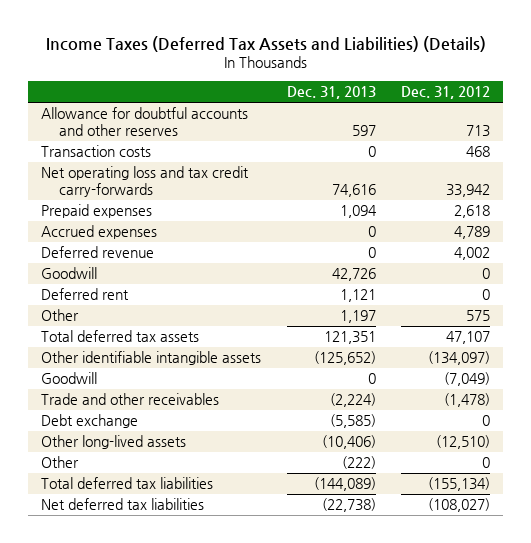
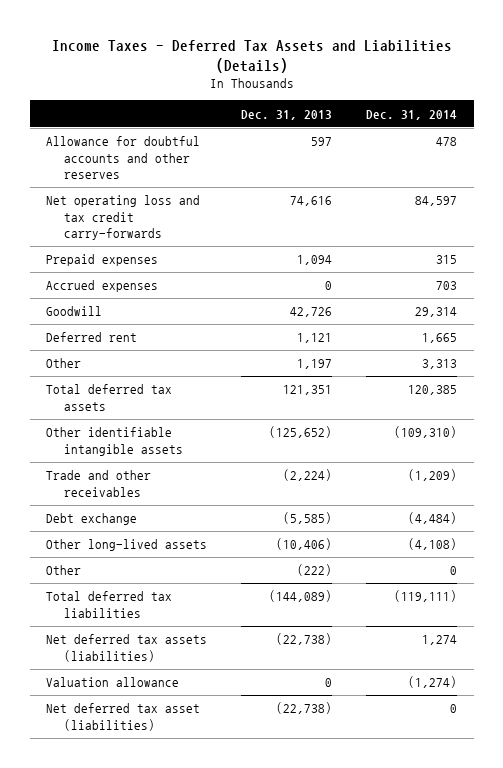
[45,36,486,53] Income Taxes (Deferred Tax Assets and Liabilities) (Details) -> [51,39,452,73] Income Taxes - Deferred Tax Assets and Liabilities (Details)
[401,86,491,100] Dec. 31, 2012 -> none
none -> [365,109,457,120] Dec. 31, 2014
[41,145,152,158] Transaction costs -> none
[41,246,155,259] Deferred revenue -> none
[41,372,98,385] Goodwill -> none
[41,498,205,511] Net deferred tax liabilities -> [46,634,208,662] Net deferred tax assets (liabilities)
none -> [46,677,180,688] Valuation allowance
none -> [46,703,201,731] Net deferred tax asset (liabilities)

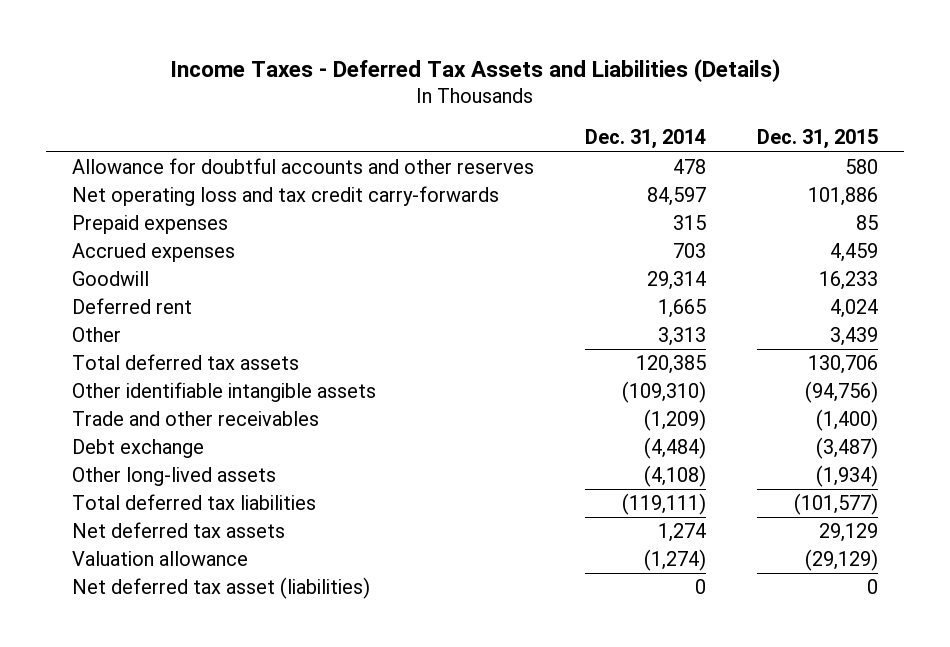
[241,109,333,120] Dec. 31, 2013 -> none
none -> [757,129,879,150] Dec. 31, 2015
[46,565,82,576] Other -> none
[46,634,208,662] Net deferred tax assets (liabilities) -> [71,522,285,539] Net deferred tax assets

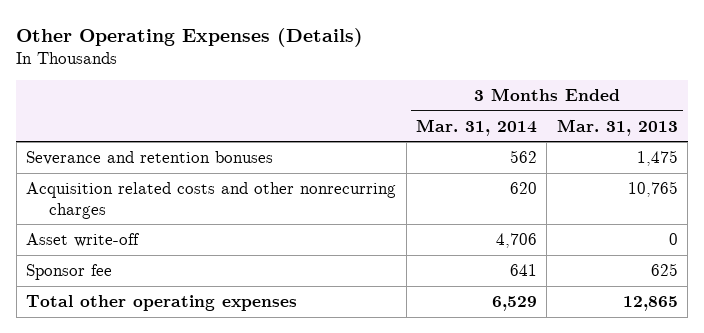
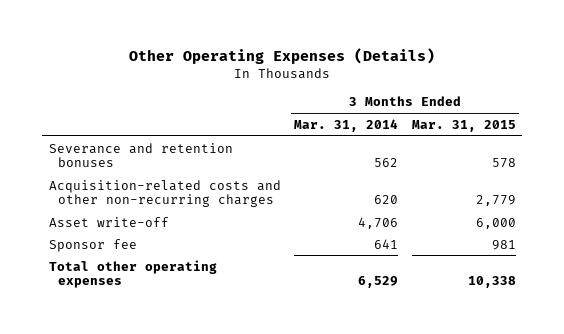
[556,118,678,136] Mar. 31, 2013 -> none
none -> [411,119,516,132] Mar. 31, 2015
[26,181,397,219] Acquisition related costs and other nonrecurring charges -> [48,179,281,208] Acquisition-related costs and other non-recurring charges

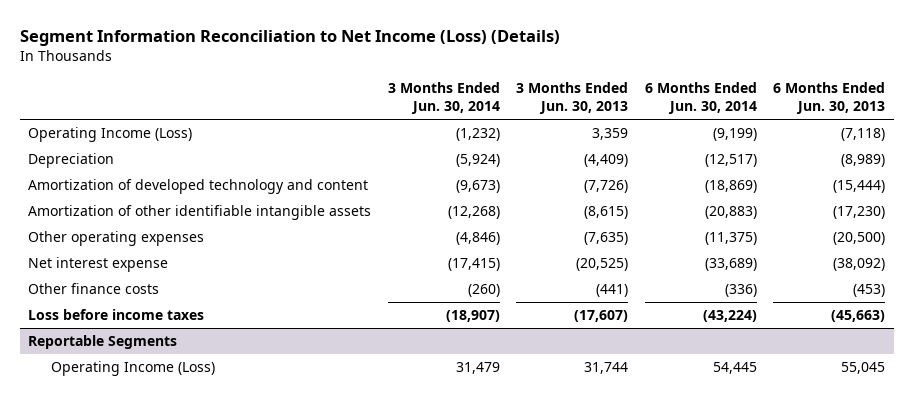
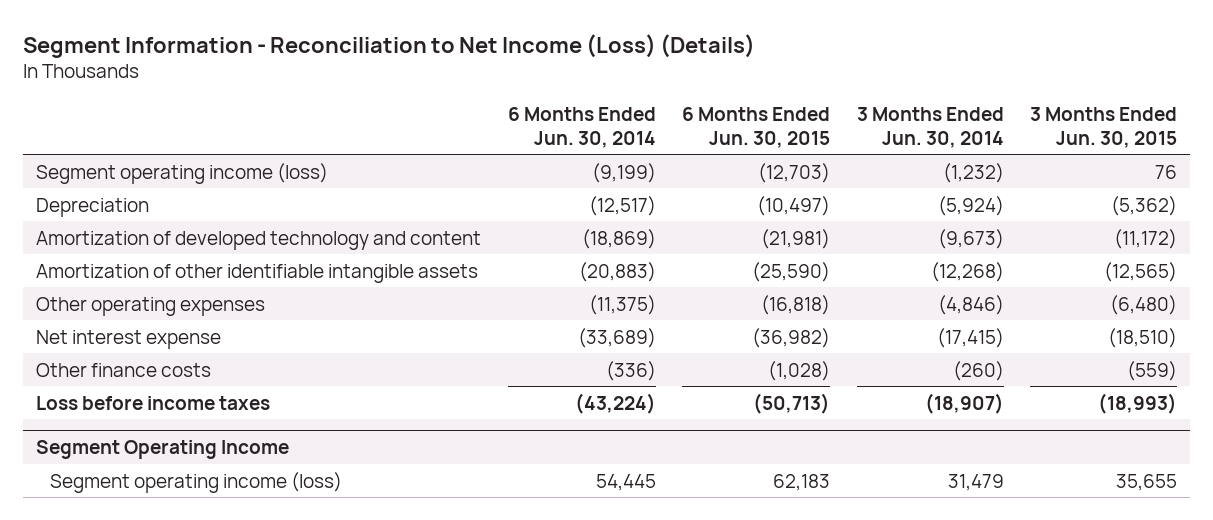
[19,29,560,46] Segment Information Reconciliation to Net Income (Loss) (Details) -> [23,33,756,58] Segment Information - Reconciliation to Net Income (Loss) (Details)
[516,82,629,115] 3 Months Ended Jun. 30, 2013 -> none
[773,82,886,115] 6 Months Ended Jun. 30, 2013 -> none
none -> [682,107,831,148] 6 Months Ended Jun. 30, 2015
none -> [1030,107,1178,148] 3 Months Ended Jun. 30, 2015
[28,127,193,143] Operating Income (Loss) -> [36,162,329,184] Segment operating income (loss)
[28,335,178,350] Reportable Segments -> none
none -> [36,440,290,460] Segment Operating Income
[50,361,215,377] Operating Income (Loss) -> [50,471,343,493] Segment operating income (loss)

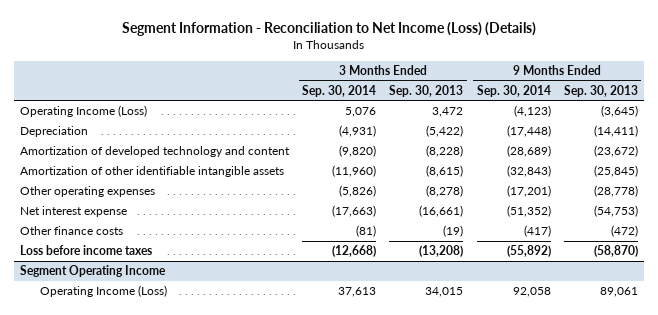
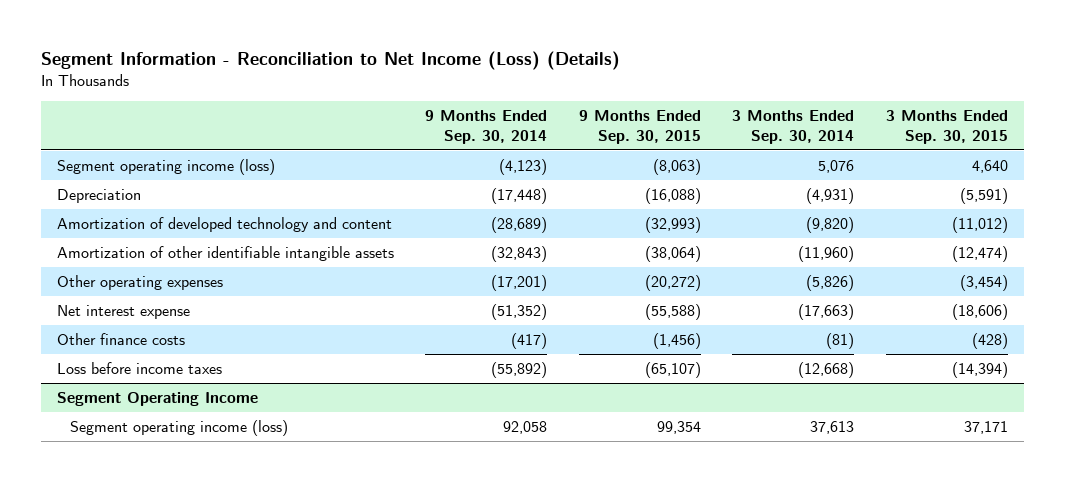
[389,84,464,97] Sep. 30, 2013 -> none
[563,84,638,97] Sep. 30, 2013 -> none
none -> [578,110,701,144] 9 Months Ended Sep. 30, 2015
none -> [885,110,1008,144] 3 Months Ended Sep. 30, 2015
[20,105,148,118] Operating Income (Loss) -> [56,158,275,175] Segment operating income (loss)
[39,285,167,298] Operating Income (Loss) -> [70,419,289,436] Segment operating income (loss)

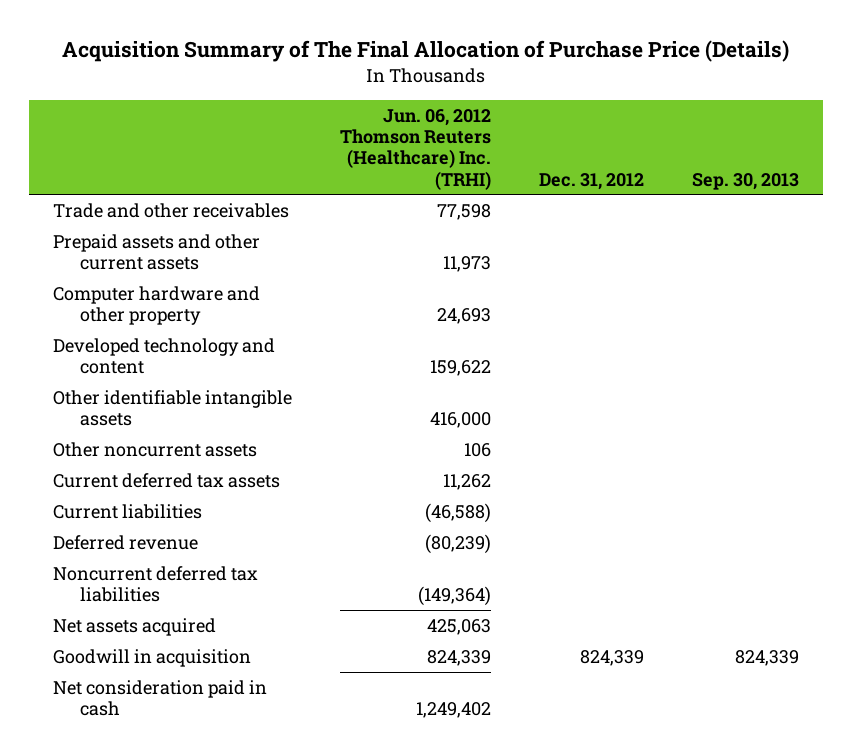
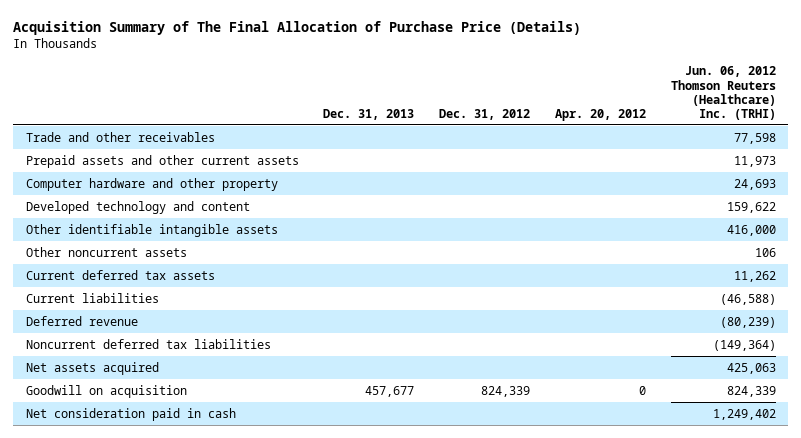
[691,172,799,190] Sep. 30, 2013 -> none
none -> [323,108,415,120] Dec. 31, 2013
none -> [554,108,646,121] Apr. 20, 2012
[52,648,251,667] Goodwill in acquisition -> [25,384,187,398] Goodwill on acquisition

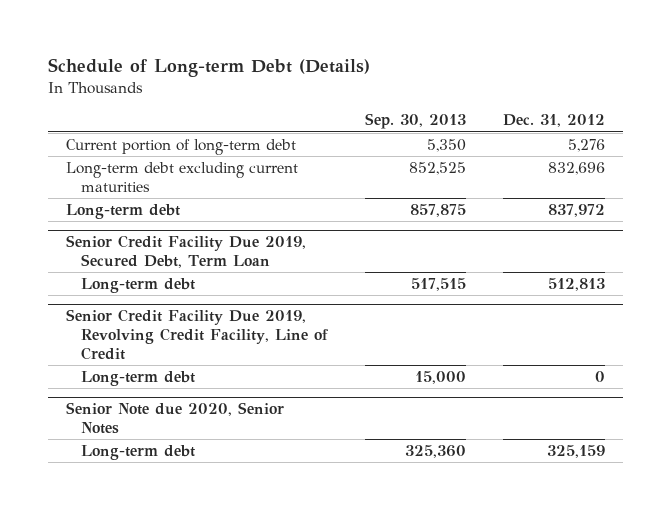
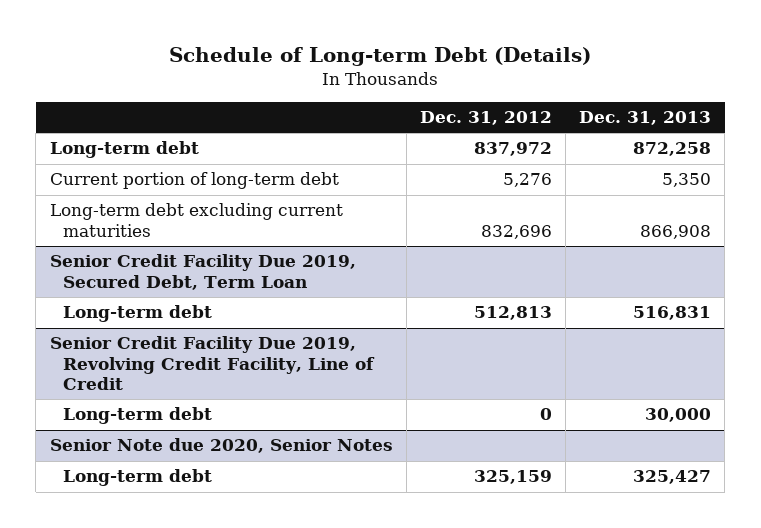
[364,113,466,130] Sep. 30, 2013 -> none
none -> [579,111,712,126] Dec. 31, 2013
[66,203,181,219] Long-term debt -> [49,141,199,159] Long-term debt

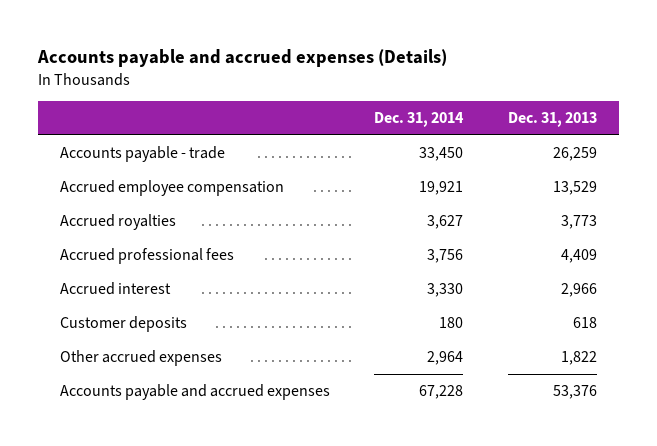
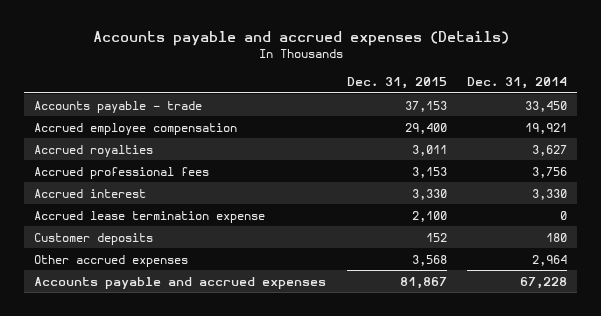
[507,112,597,128] Dec. 31, 2013 -> none
none -> [346,76,447,89] Dec. 31, 2015
none -> [34,210,266,223] Accrued lease termination expense

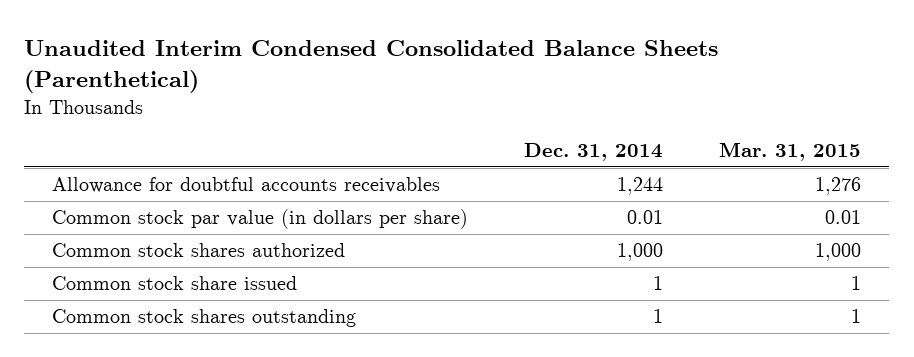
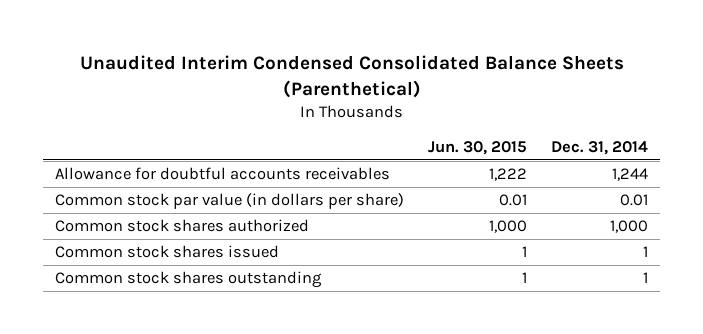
[719,142,862,162] Mar. 31, 2015 -> none
none -> [428,141,528,156] Jun. 30, 2015
[52,276,298,291] Common stock share issued -> [55,245,280,259] Common stock shares issued

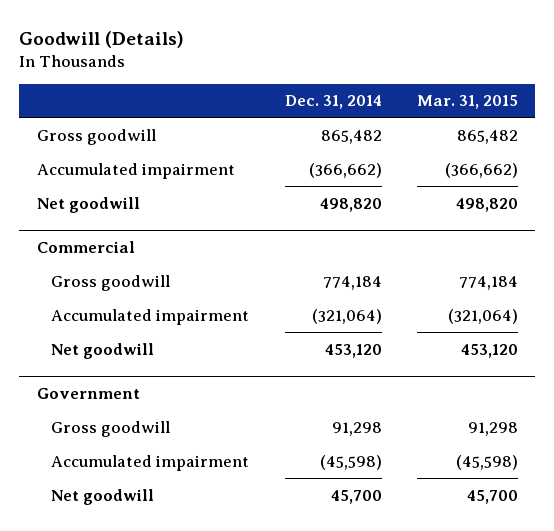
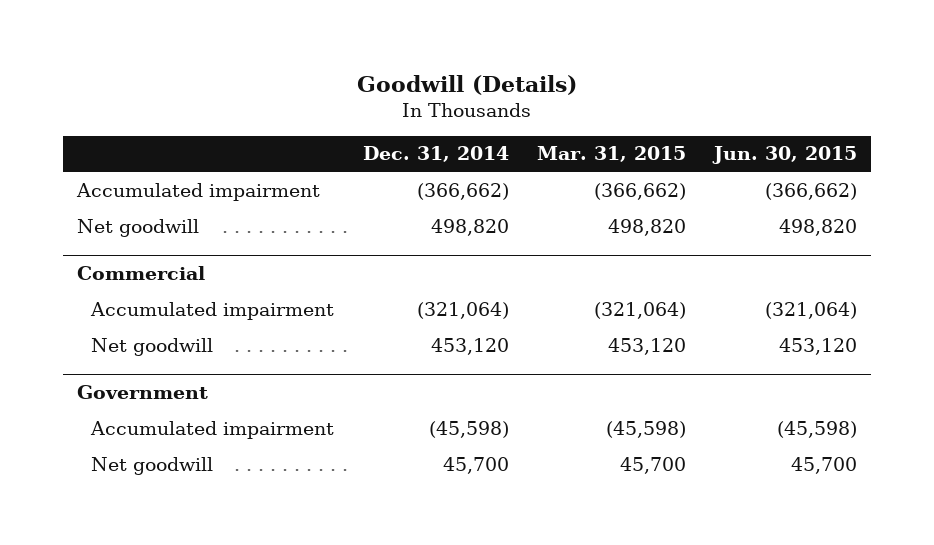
none -> [712,146,858,165] Jun. 30, 2015
[36,128,156,145] Gross goodwill -> none
[51,274,171,291] Gross goodwill -> none
[51,420,171,437] Gross goodwill -> none

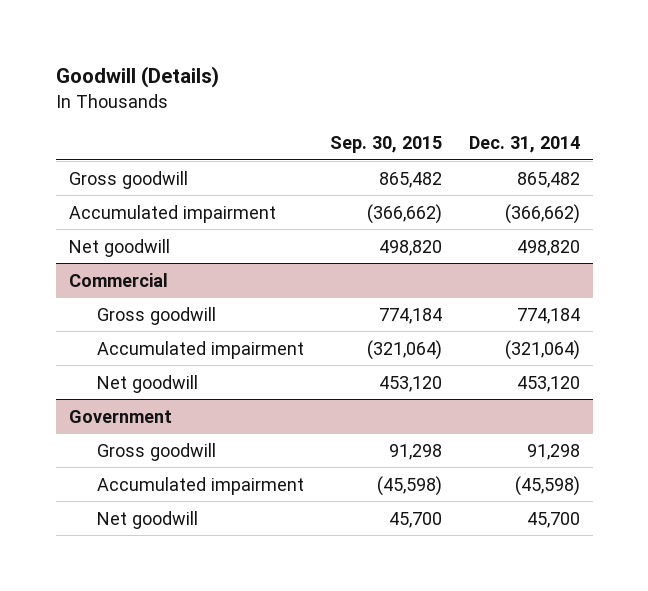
[536,146,686,163] Mar. 31, 2015 -> none
[712,146,858,165] Jun. 30, 2015 -> none
none -> [330,135,443,153] Sep. 30, 2015
none -> [68,170,188,189] Gross goodwill
none -> [97,306,217,325] Gross goodwill
none -> [97,442,217,461] Gross goodwill

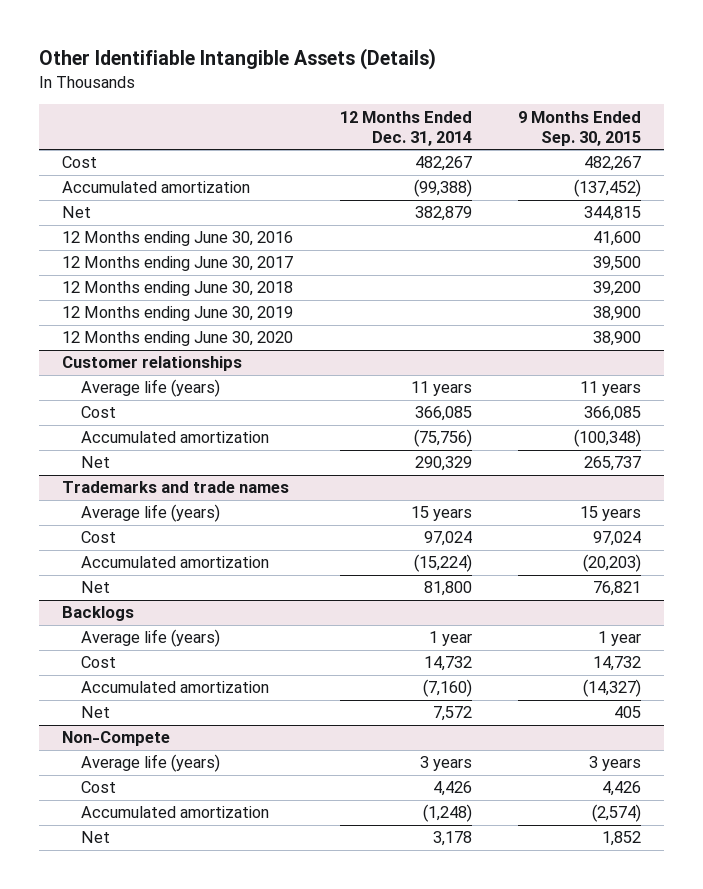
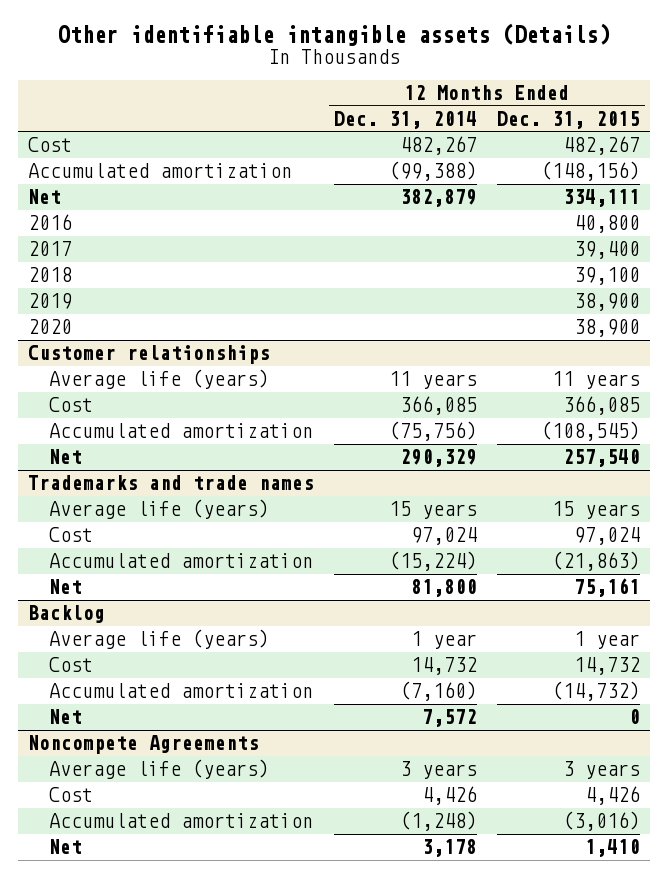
[39,48,437,71] Other Identifiable Intangible Assets (Details) -> [58,22,611,46] Other identifiable intangible assets (Details)
[517,110,641,146] 9 Months Ended Sep. 30, 2015 -> none
none -> [497,110,641,129] Dec. 31, 2015
[62,231,294,247] 12 Months ending June 30, 2016 -> [27,214,72,231] 2016
[62,256,294,272] 12 Months ending June 30, 2017 -> [27,241,72,257] 2017
[62,281,294,297] 12 Months ending June 30, 2018 -> [27,267,72,283] 2018
[62,306,294,322] 12 Months ending June 30, 2019 -> [27,293,72,310] 2019
[62,331,294,347] 12 Months ending June 30, 2020 -> [27,319,72,335] 2020
[62,606,135,622] Backlogs -> [27,605,105,624] Backlog
[62,731,171,747] Non-Compete -> [27,735,259,755] Noncompete Agreements

